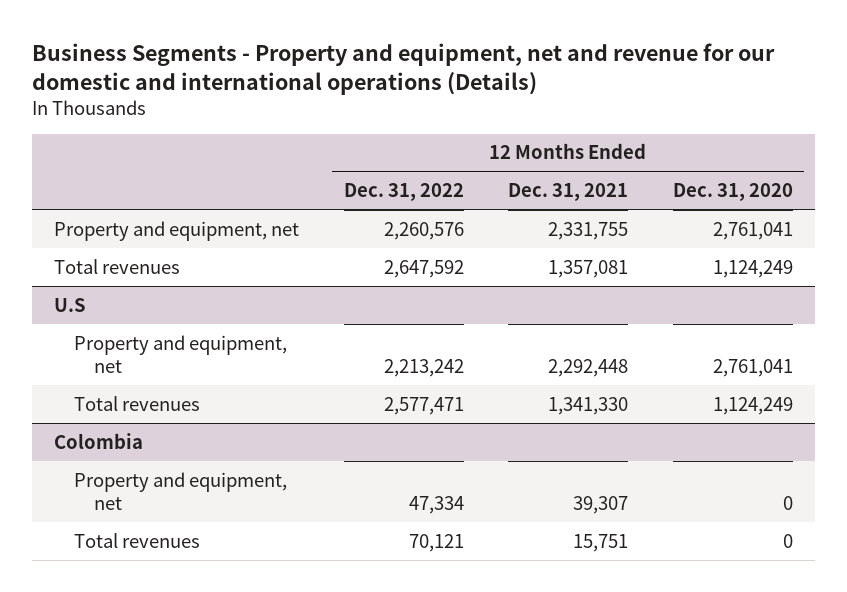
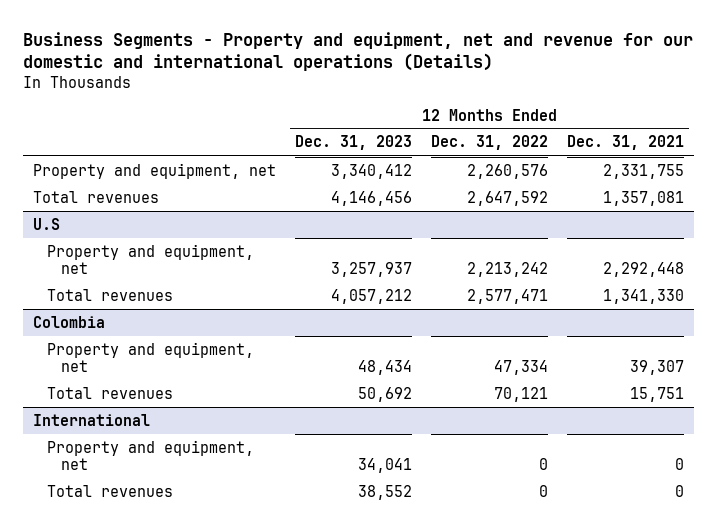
[673,183,794,202] Dec. 31, 2020 -> none
none -> [294,135,412,151] Dec. 31, 2023
none -> [32,413,150,426] International
none -> [46,439,254,470] Property and equipment, net
none -> [46,484,173,497] Total revenues

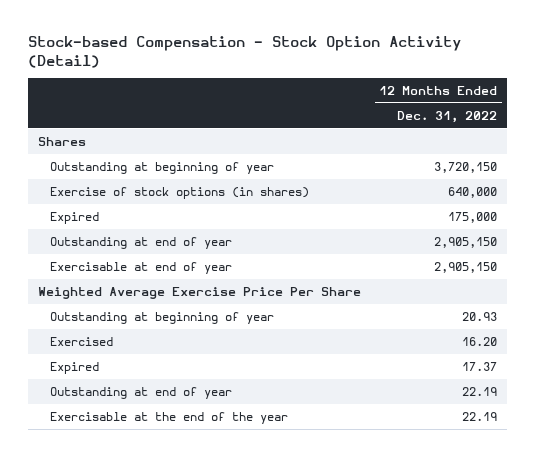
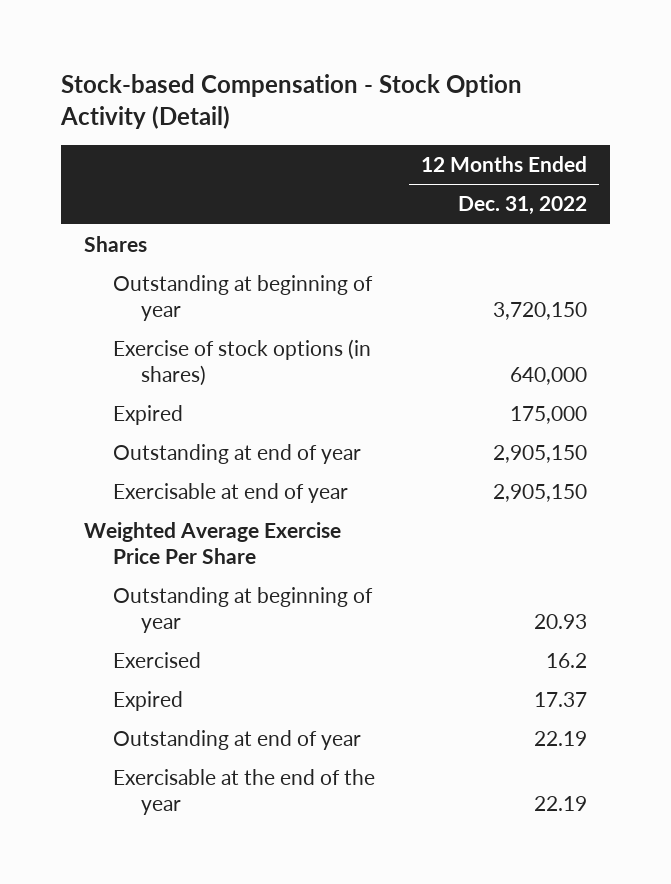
[462,337,498,347] 16.20 -> [545,653,587,669] 16.2

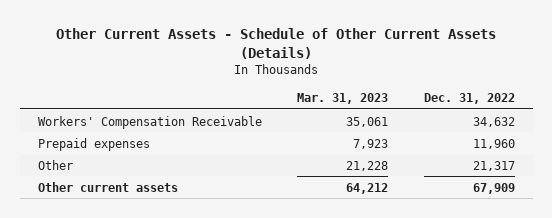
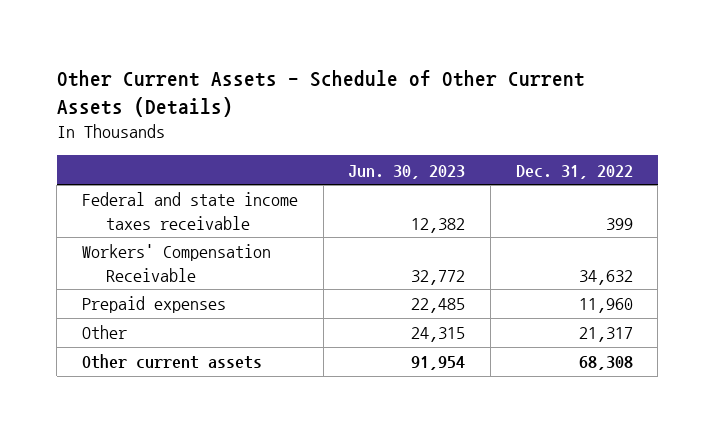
[297,92,389,104] Mar. 31, 2023 -> none
none -> [348,164,466,179] Jun. 30, 2023
none -> [82,192,299,230] Federal and state income taxes receivable
[472,182,515,194] 67,909 -> [578,356,633,371] 68,308

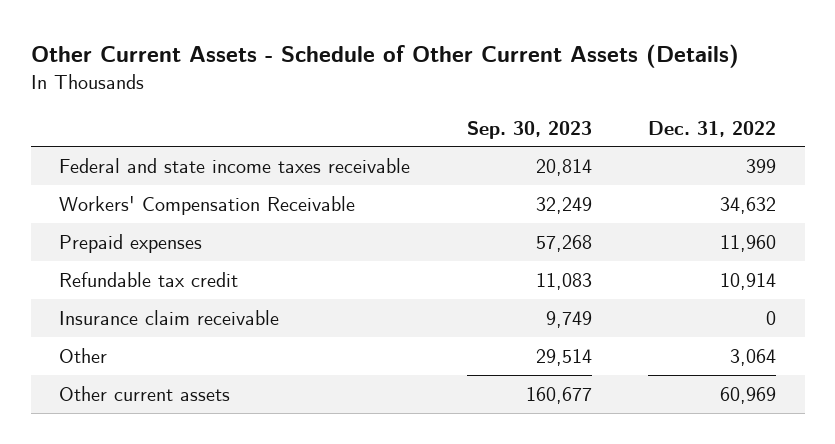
[348,164,466,179] Jun. 30, 2023 -> none
none -> [466,120,592,139] Sep. 30, 2023
none -> [59,271,239,287] Refundable tax credit
none -> [59,309,280,325] Insurance claim receivable
[578,327,633,343] 21,317 -> [730,348,777,366] 3,064
[578,356,633,371] 68,308 -> [720,386,777,404] 60,969

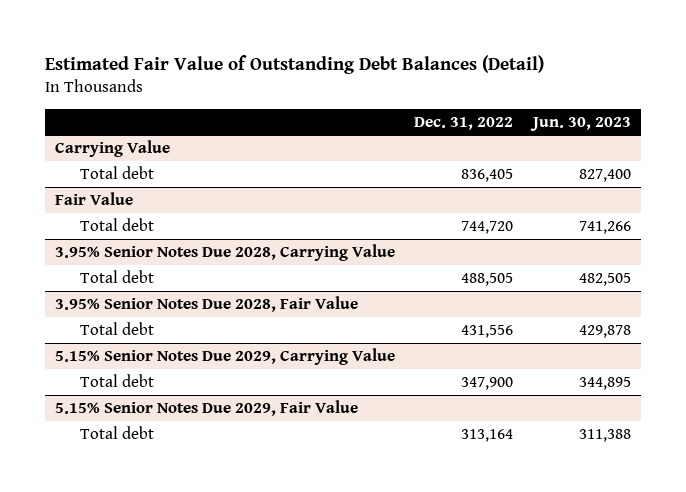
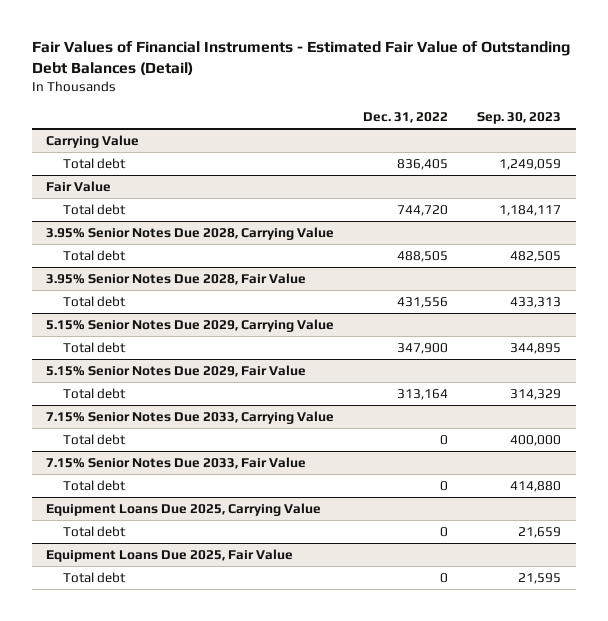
[45,55,545,75] Estimated Fair Value of Outstanding Debt Balances (Detail) -> [31,41,570,76] Fair Values of Financial Instruments - Estimated Fair Value of Outstanding Debt Balances (Detail)
[530,116,632,131] Jun. 30, 2023 -> none
none -> [477,111,562,124] Sep. 30, 2023
none -> [46,411,335,425] 7.15% Senior Notes Due 2033, Carrying Value
none -> [63,434,127,446] Total debt
none -> [46,457,307,470] 7.15% Senior Notes Due 2033, Fair Value
none -> [63,480,127,492] Total debt
none -> [46,503,322,517] Equipment Loans Due 2025, Carrying Value
none -> [63,526,127,538] Total debt
none -> [46,549,294,563] Equipment Loans Due 2025, Fair Value
none -> [63,572,127,584] Total debt

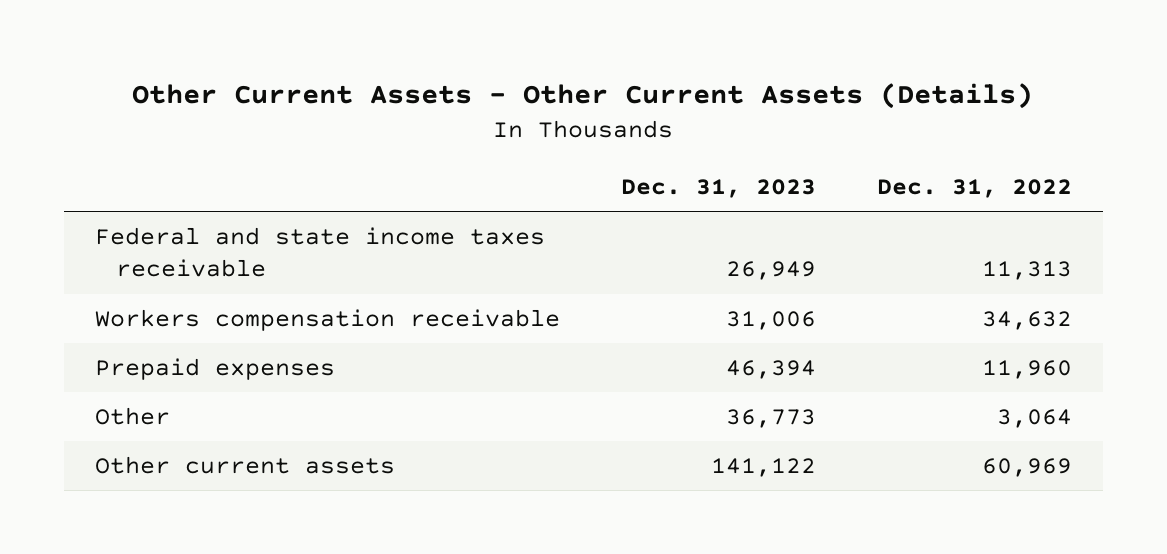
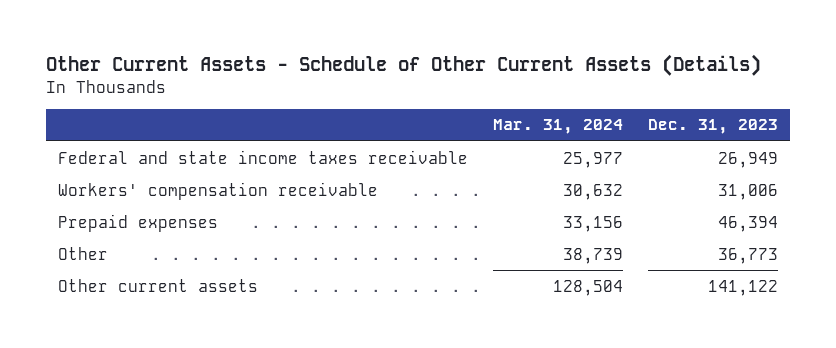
[132,82,1034,109] Other Current Assets - Other Current Assets (Details) -> [45,53,761,76] Other Current Assets - Schedule of Other Current Assets (Details)
[877,178,1073,198] Dec. 31, 2022 -> none
none -> [493,119,624,135] Mar. 31, 2024
[94,309,560,332] Workers compensation receivable -> [58,181,379,200] Workers' compensation receivable

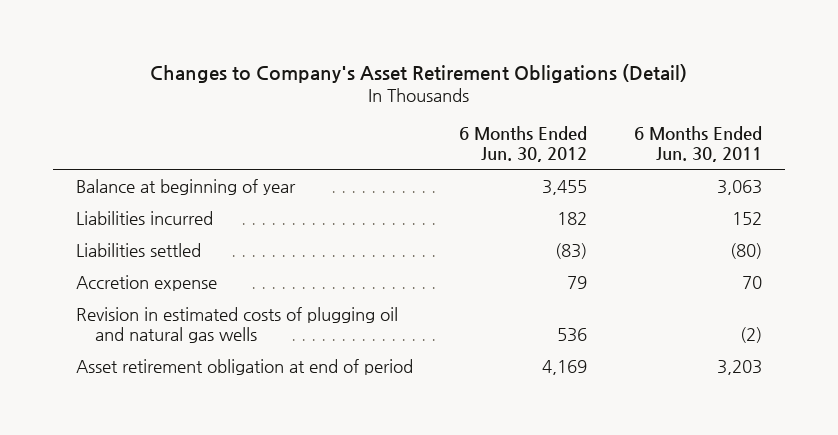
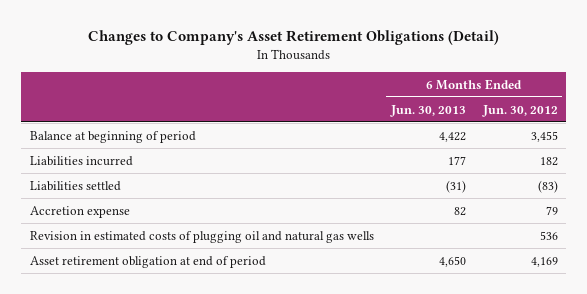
[633,126,762,162] 6 Months Ended Jun. 30, 2011 -> none
none -> [389,104,466,117] Jun. 30, 2013
[76,178,297,195] Balance at beginning of year -> [29,130,196,143] Balance at beginning of period

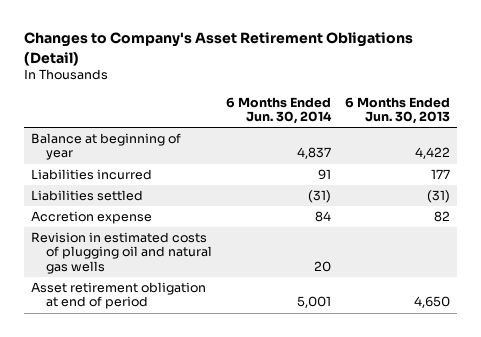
[481,104,558,117] Jun. 30, 2012 -> none
none -> [226,96,333,125] 6 Months Ended Jun. 30, 2014
[29,130,196,143] Balance at beginning of period -> [31,133,182,161] Balance at beginning of year

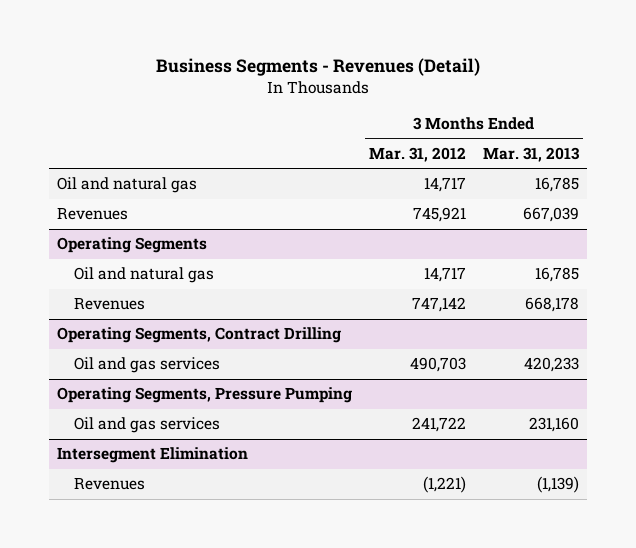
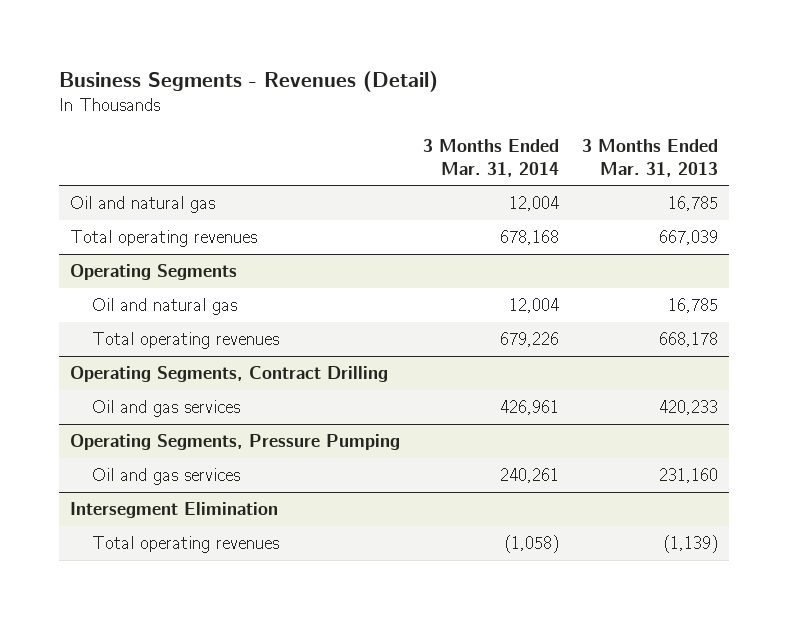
[368,146,466,162] Mar. 31, 2012 -> none
none -> [422,138,559,177] 3 Months Ended Mar. 31, 2014
[57,208,129,221] Revenues -> [70,229,258,247] Total operating revenues
[73,298,145,311] Revenues -> [91,331,279,349] Total operating revenues
[73,478,145,491] Revenues -> [91,535,279,553] Total operating revenues

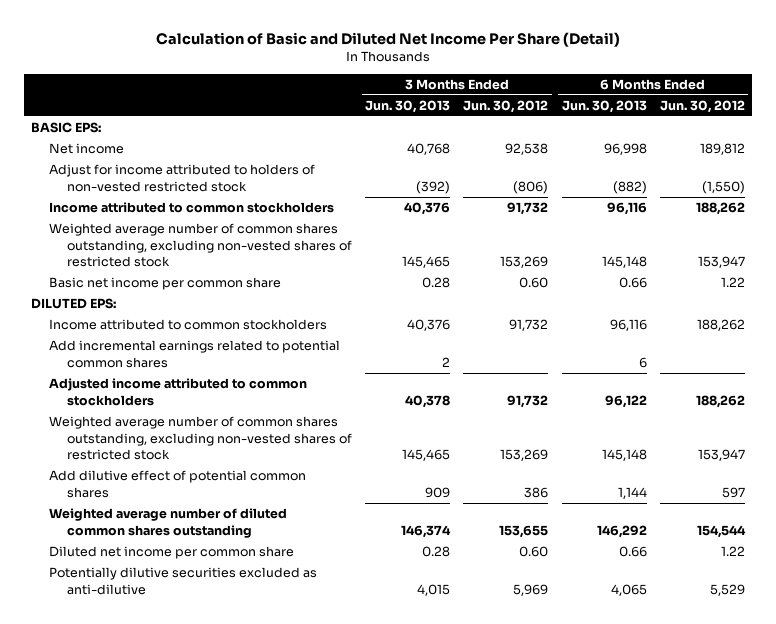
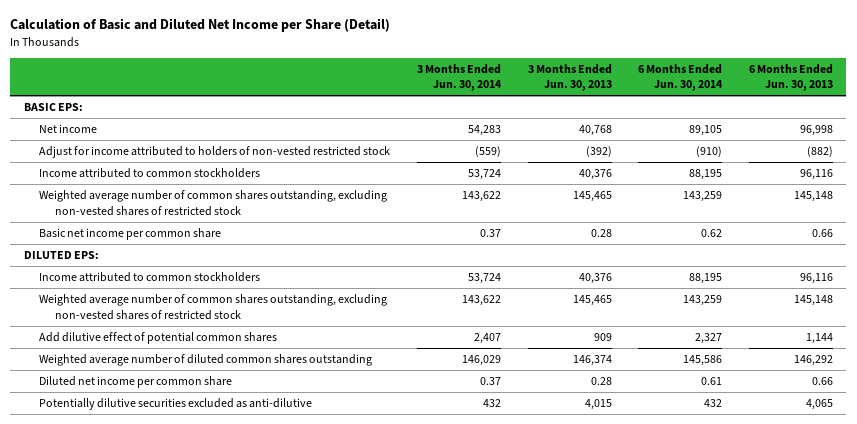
[155,31,620,47] Calculation of Basic and Diluted Net Income Per Share (Detail) -> [10,18,391,33] Calculation of Basic and Diluted Net Income per Share (Detail)
[463,99,549,113] Jun. 30, 2012 -> none
[659,99,745,113] Jun. 30, 2012 -> none
none -> [416,63,502,92] 3 Months Ended Jun. 30, 2014
none -> [638,63,724,92] 6 Months Ended Jun. 30, 2014
[48,340,340,368] Add incremental earnings related to potential common shares -> none
[48,378,307,406] Adjusted income attributed to common stockholders -> none

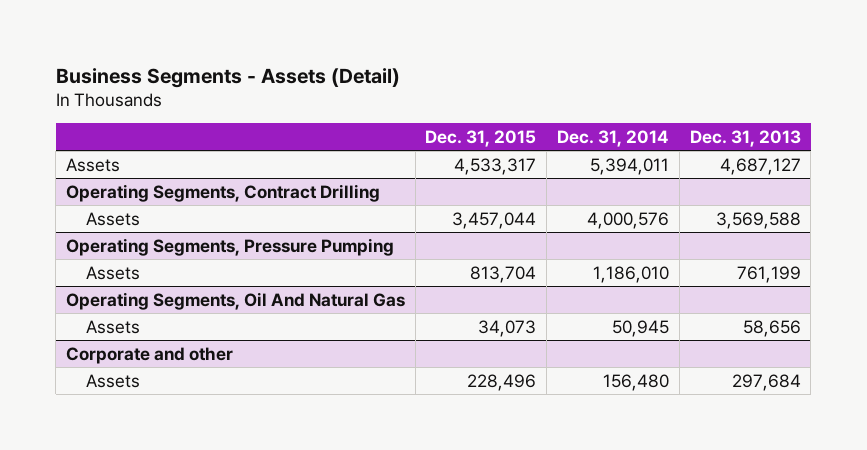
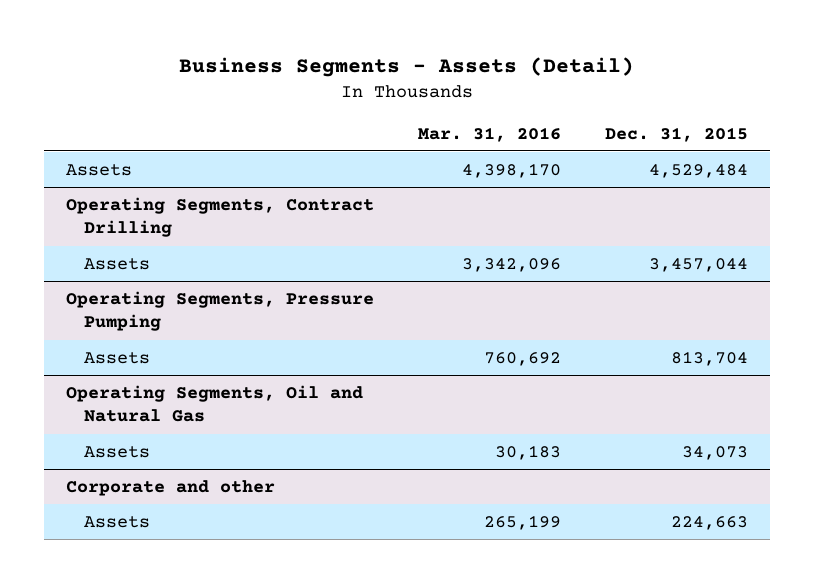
[557,129,670,147] Dec. 31, 2014 -> none
[689,129,801,147] Dec. 31, 2013 -> none
none -> [417,126,561,142] Mar. 31, 2016
[454,157,537,175] 4,533,317 -> [648,163,748,178] 4,529,484
[65,291,405,310] Operating Segments, Oil And Natural Gas -> [65,384,363,423] Operating Segments, Oil and Natural Gas
[467,373,537,391] 228,496 -> [670,515,748,530] 224,663

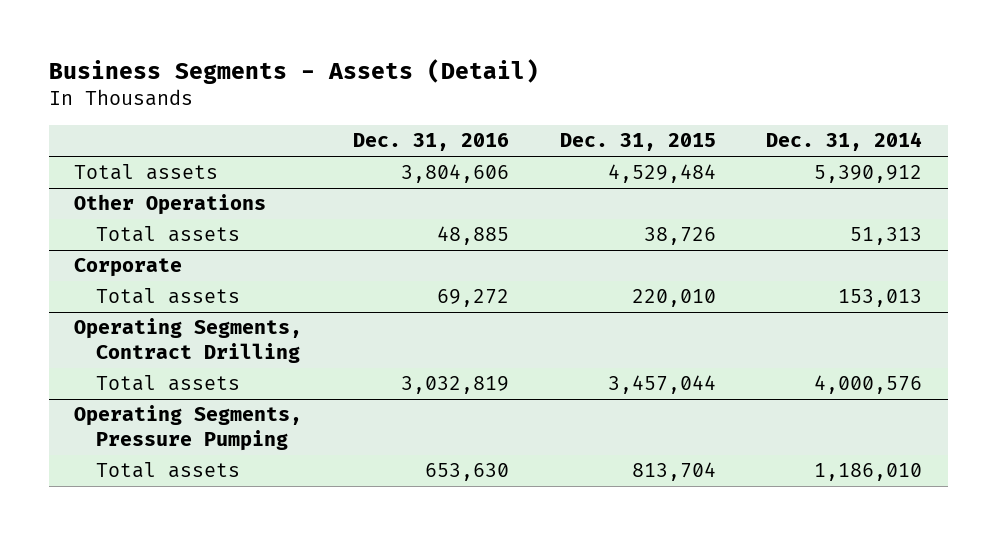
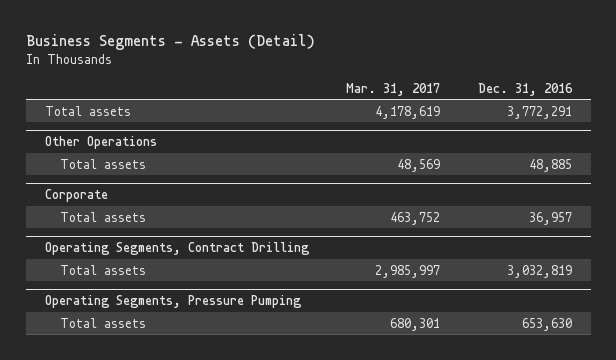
[559,133,716,152] Dec. 31, 2015 -> none
[766,132,923,152] Dec. 31, 2014 -> none
none -> [346,82,441,96] Mar. 31, 2017
[400,164,509,184] 3,804,606 -> [506,105,572,119] 3,772,291
[436,289,509,308] 69,272 -> [528,211,572,225] 36,957

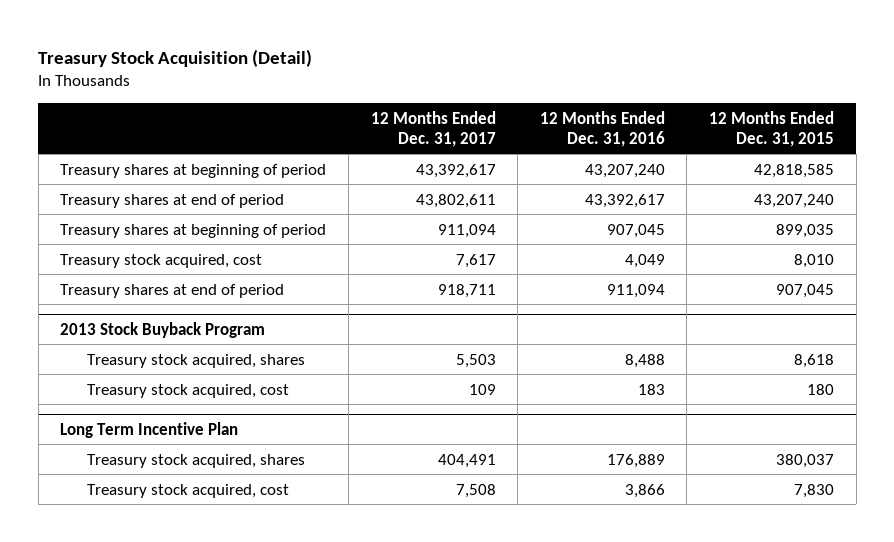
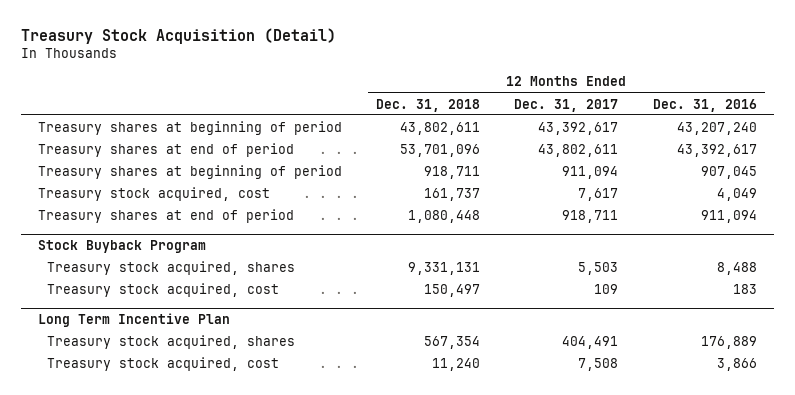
[708,110,834,147] 12 Months Ended Dec. 31, 2015 -> none
none -> [376,98,481,112] Dec. 31, 2018
[60,321,266,338] 2013 Stock Buyback Program -> [38,239,207,253] Stock Buyback Program

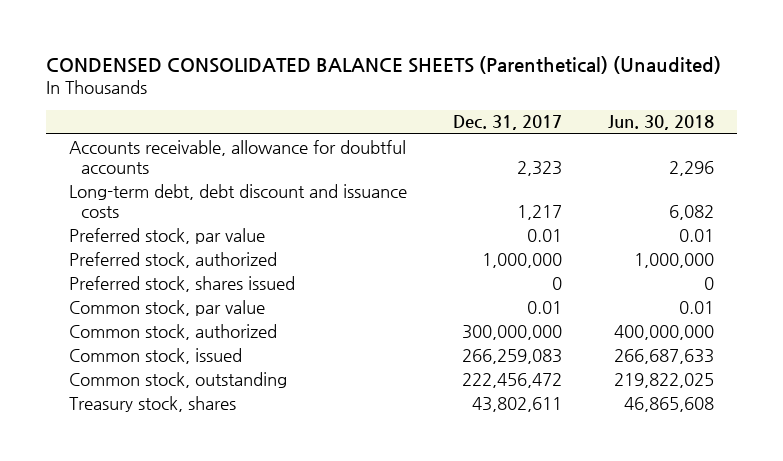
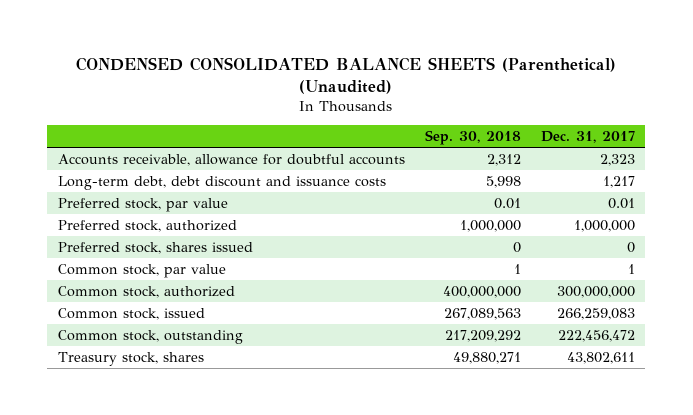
[607,115,714,131] Jun. 30, 2018 -> none
none -> [424,130,521,146] Sep. 30, 2018
[526,300,562,314] 0.01 -> [628,263,636,274] 1

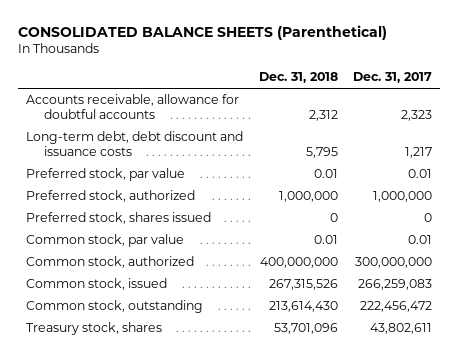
[76,56,617,94] CONDENSED CONSOLIDATED BALANCE SHEETS (Parenthetical) (Unaudited) -> [17,24,387,40] CONSOLIDATED BALANCE SHEETS (Parenthetical)
[424,130,521,146] Sep. 30, 2018 -> none
none -> [258,72,338,84] Dec. 31, 2018
[628,263,636,274] 1 -> [408,235,433,245] 0.01

